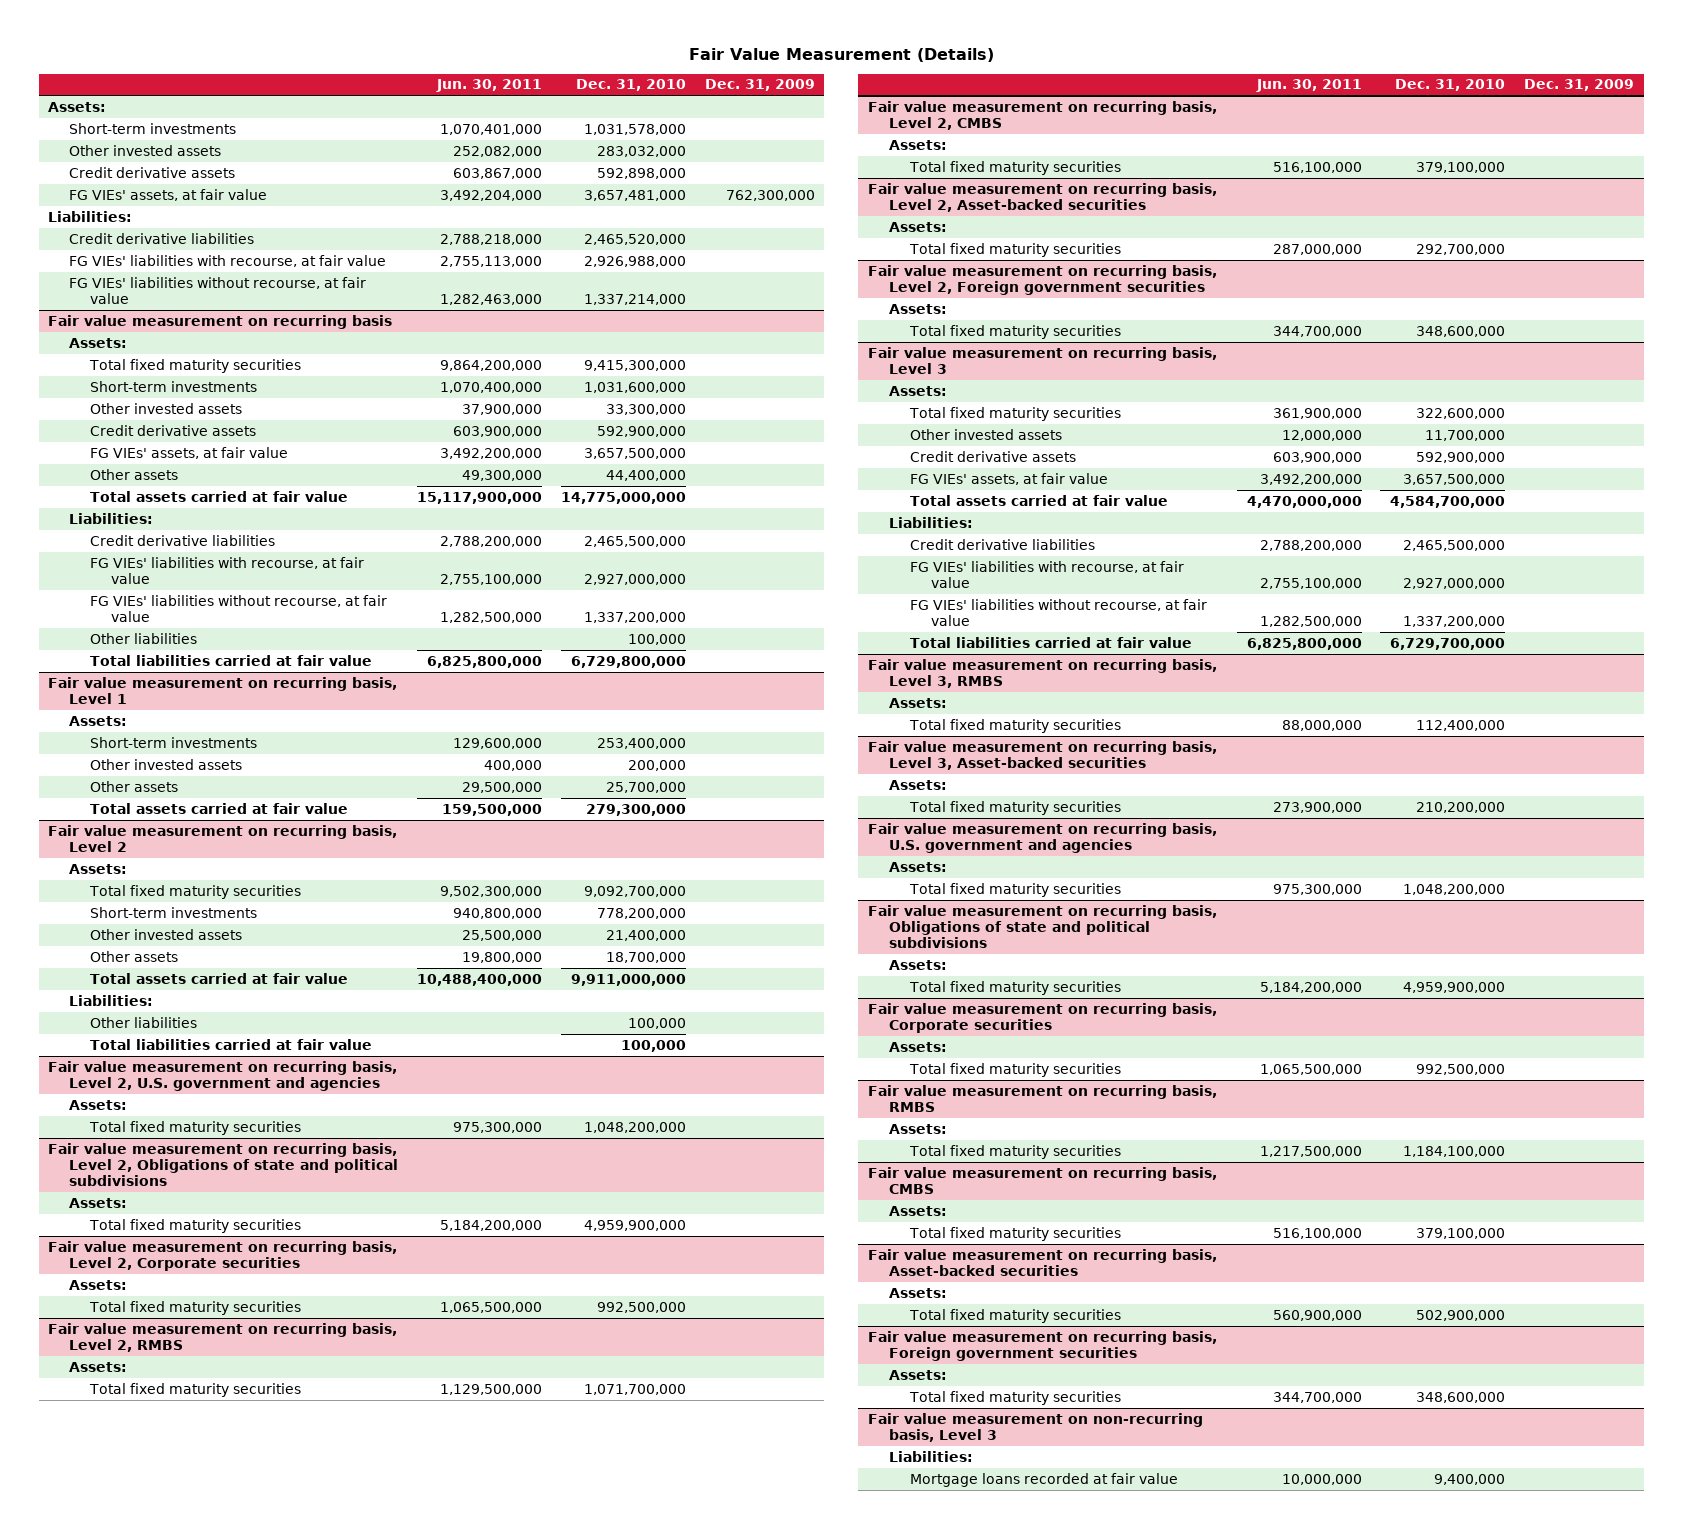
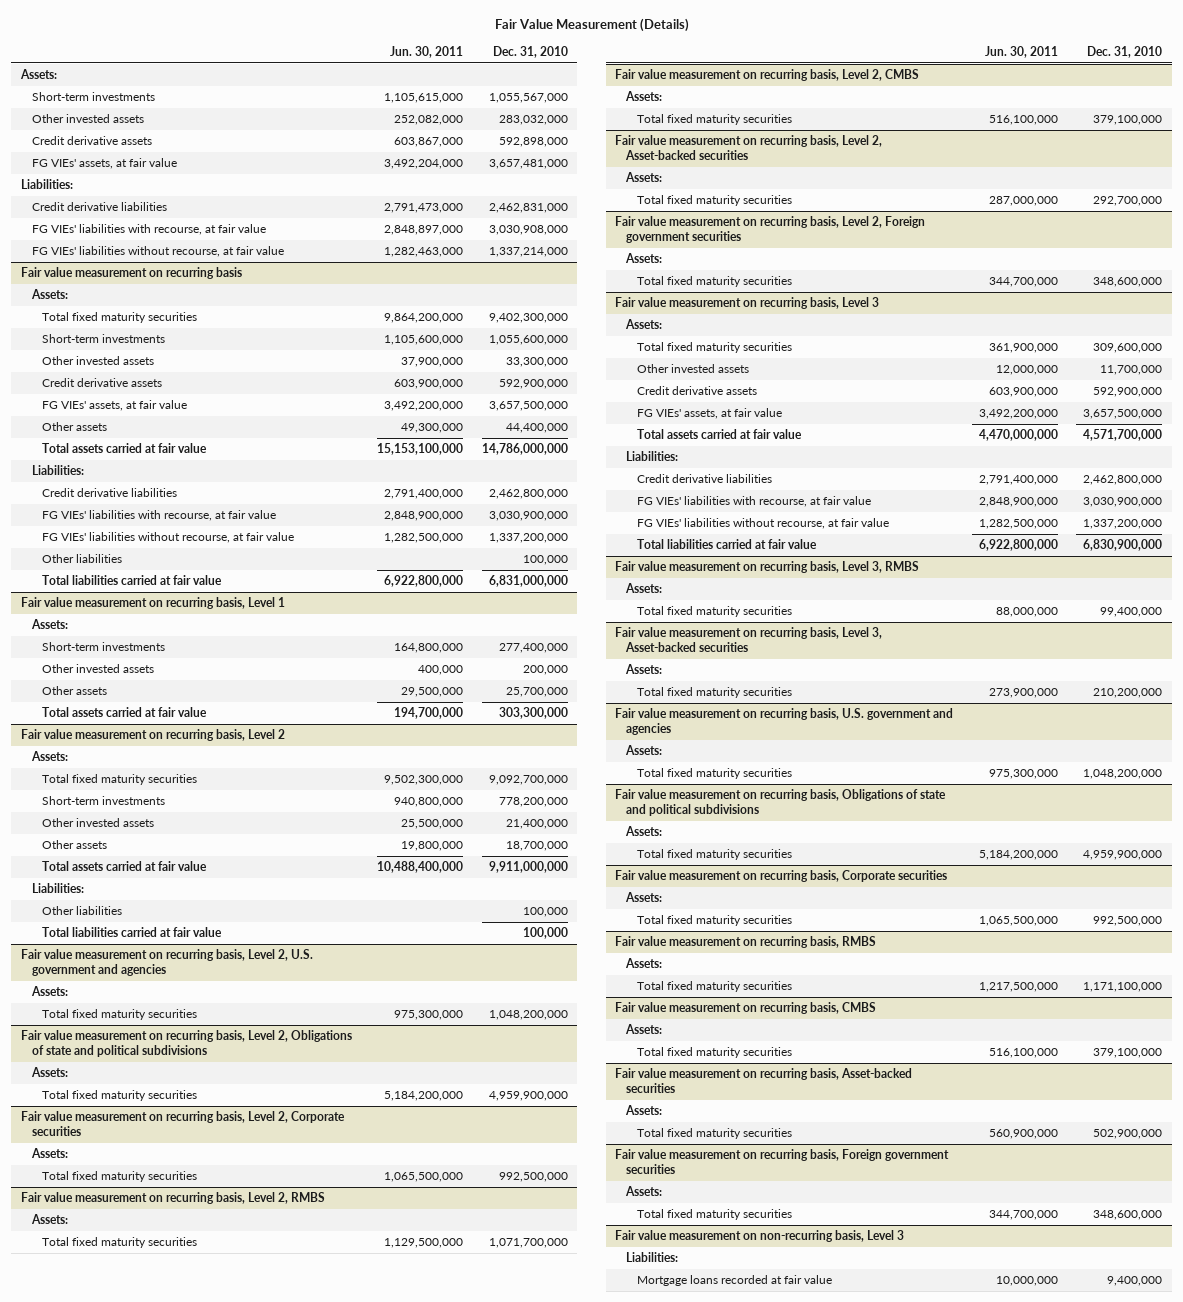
[704,79,815,92] Dec. 31, 2009 -> none
[439,123,542,135] 1,070,401,000 -> [384,93,464,104] 1,105,615,000
[583,123,686,135] 1,031,578,000 -> [488,93,568,104] 1,055,567,000
[439,233,542,245] 2,788,218,000 -> [384,203,464,214] 2,791,473,000
[583,233,686,245] 2,465,520,000 -> [488,203,568,214] 2,462,831,000
[439,255,542,267] 2,755,113,000 -> [384,225,464,236] 2,848,897,000
[583,255,686,267] 2,926,988,000 -> [488,225,568,236] 3,030,908,000
[583,359,686,371] 9,415,300,000 -> [488,313,568,324] 9,402,300,000
[439,381,542,393] 1,070,400,000 -> [384,335,464,346] 1,105,600,000
[583,381,686,393] 1,031,600,000 -> [488,335,568,346] 1,055,600,000
[416,491,542,504] 15,117,900,000 -> [377,443,464,456] 15,153,100,000
[560,491,686,504] 14,775,000,000 -> [481,443,568,456] 14,786,000,000
[439,535,542,547] 2,788,200,000 -> [384,489,464,500] 2,791,400,000
[583,535,686,547] 2,465,500,000 -> [488,489,568,500] 2,462,800,000
[439,573,542,585] 2,755,100,000 -> [384,511,464,522] 2,848,900,000
[583,573,686,585] 2,927,000,000 -> [488,511,568,522] 3,030,900,000
[426,655,542,668] 6,825,800,000 -> [384,575,464,588] 6,922,800,000
[570,655,686,668] 6,729,800,000 -> [488,575,568,588] 6,831,000,000
[452,737,542,749] 129,600,000 -> [394,643,464,654] 164,800,000
[596,737,686,749] 253,400,000 -> [498,643,568,654] 277,400,000
[441,803,542,816] 159,500,000 -> [394,707,464,720] 194,700,000
[585,803,686,816] 279,300,000 -> [498,707,568,720] 303,300,000
[1416,407,1506,419] 322,600,000 -> [1093,343,1163,354] 309,600,000
[1390,495,1506,508] 4,584,700,000 -> [1083,429,1163,442] 4,571,700,000
[1259,539,1362,551] 2,788,200,000 -> [978,475,1058,486] 2,791,400,000
[1403,539,1506,551] 2,465,500,000 -> [1083,475,1163,486] 2,462,800,000
[1259,577,1362,589] 2,755,100,000 -> [978,497,1058,508] 2,848,900,000
[1403,577,1506,589] 2,927,000,000 -> [1083,497,1163,508] 3,030,900,000
[1246,637,1362,650] 6,825,800,000 -> [978,539,1058,552] 6,922,800,000
[1390,637,1506,650] 6,729,700,000 -> [1083,539,1163,552] 6,830,900,000
[1416,719,1506,731] 112,400,000 -> [1100,607,1163,618] 99,400,000
[1403,1145,1506,1157] 1,184,100,000 -> [1083,982,1163,993] 1,171,100,000

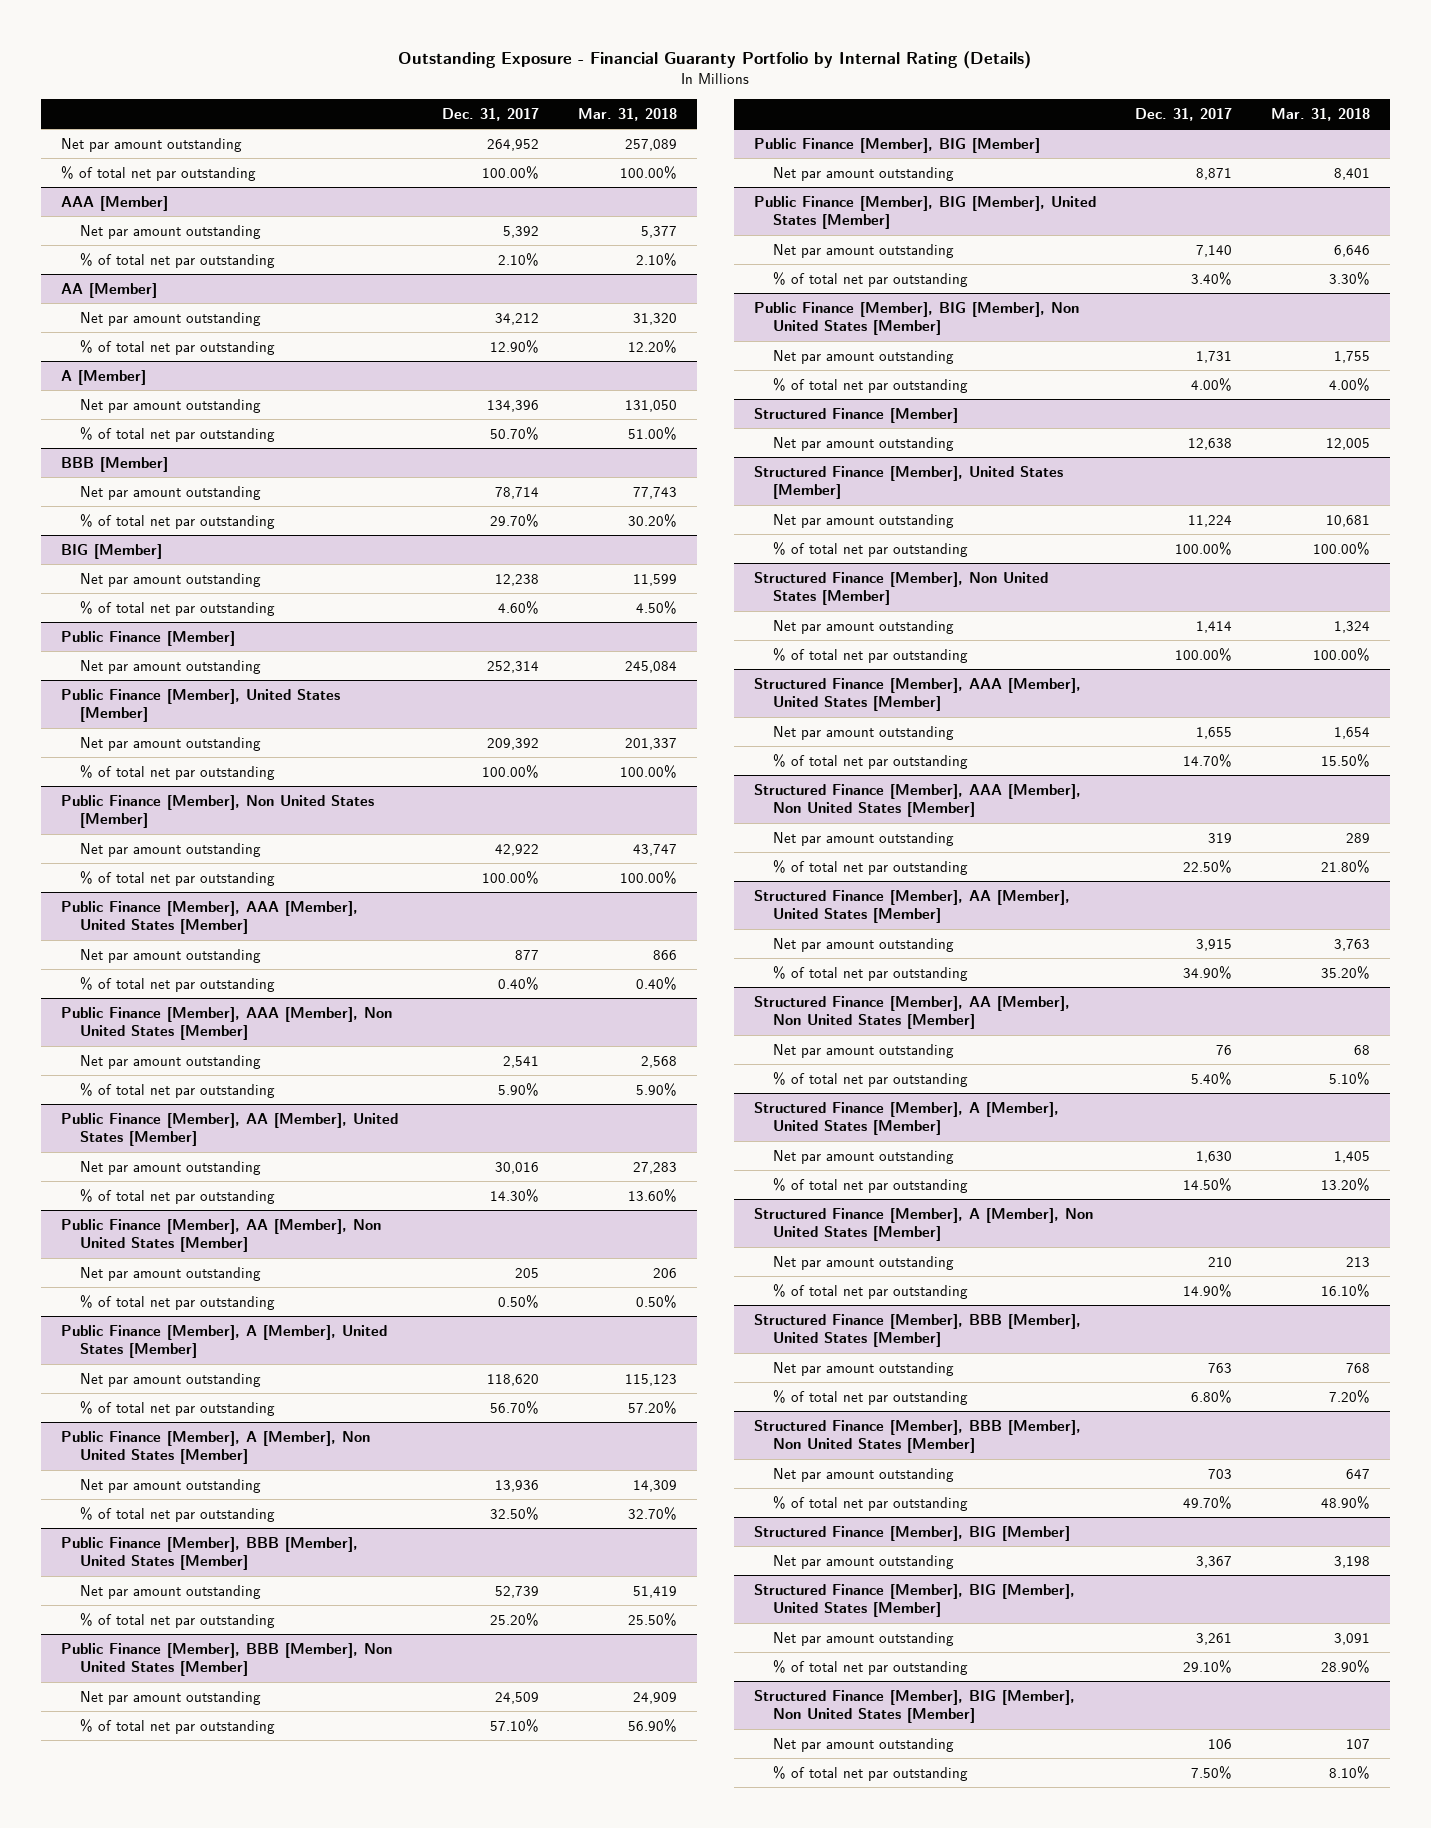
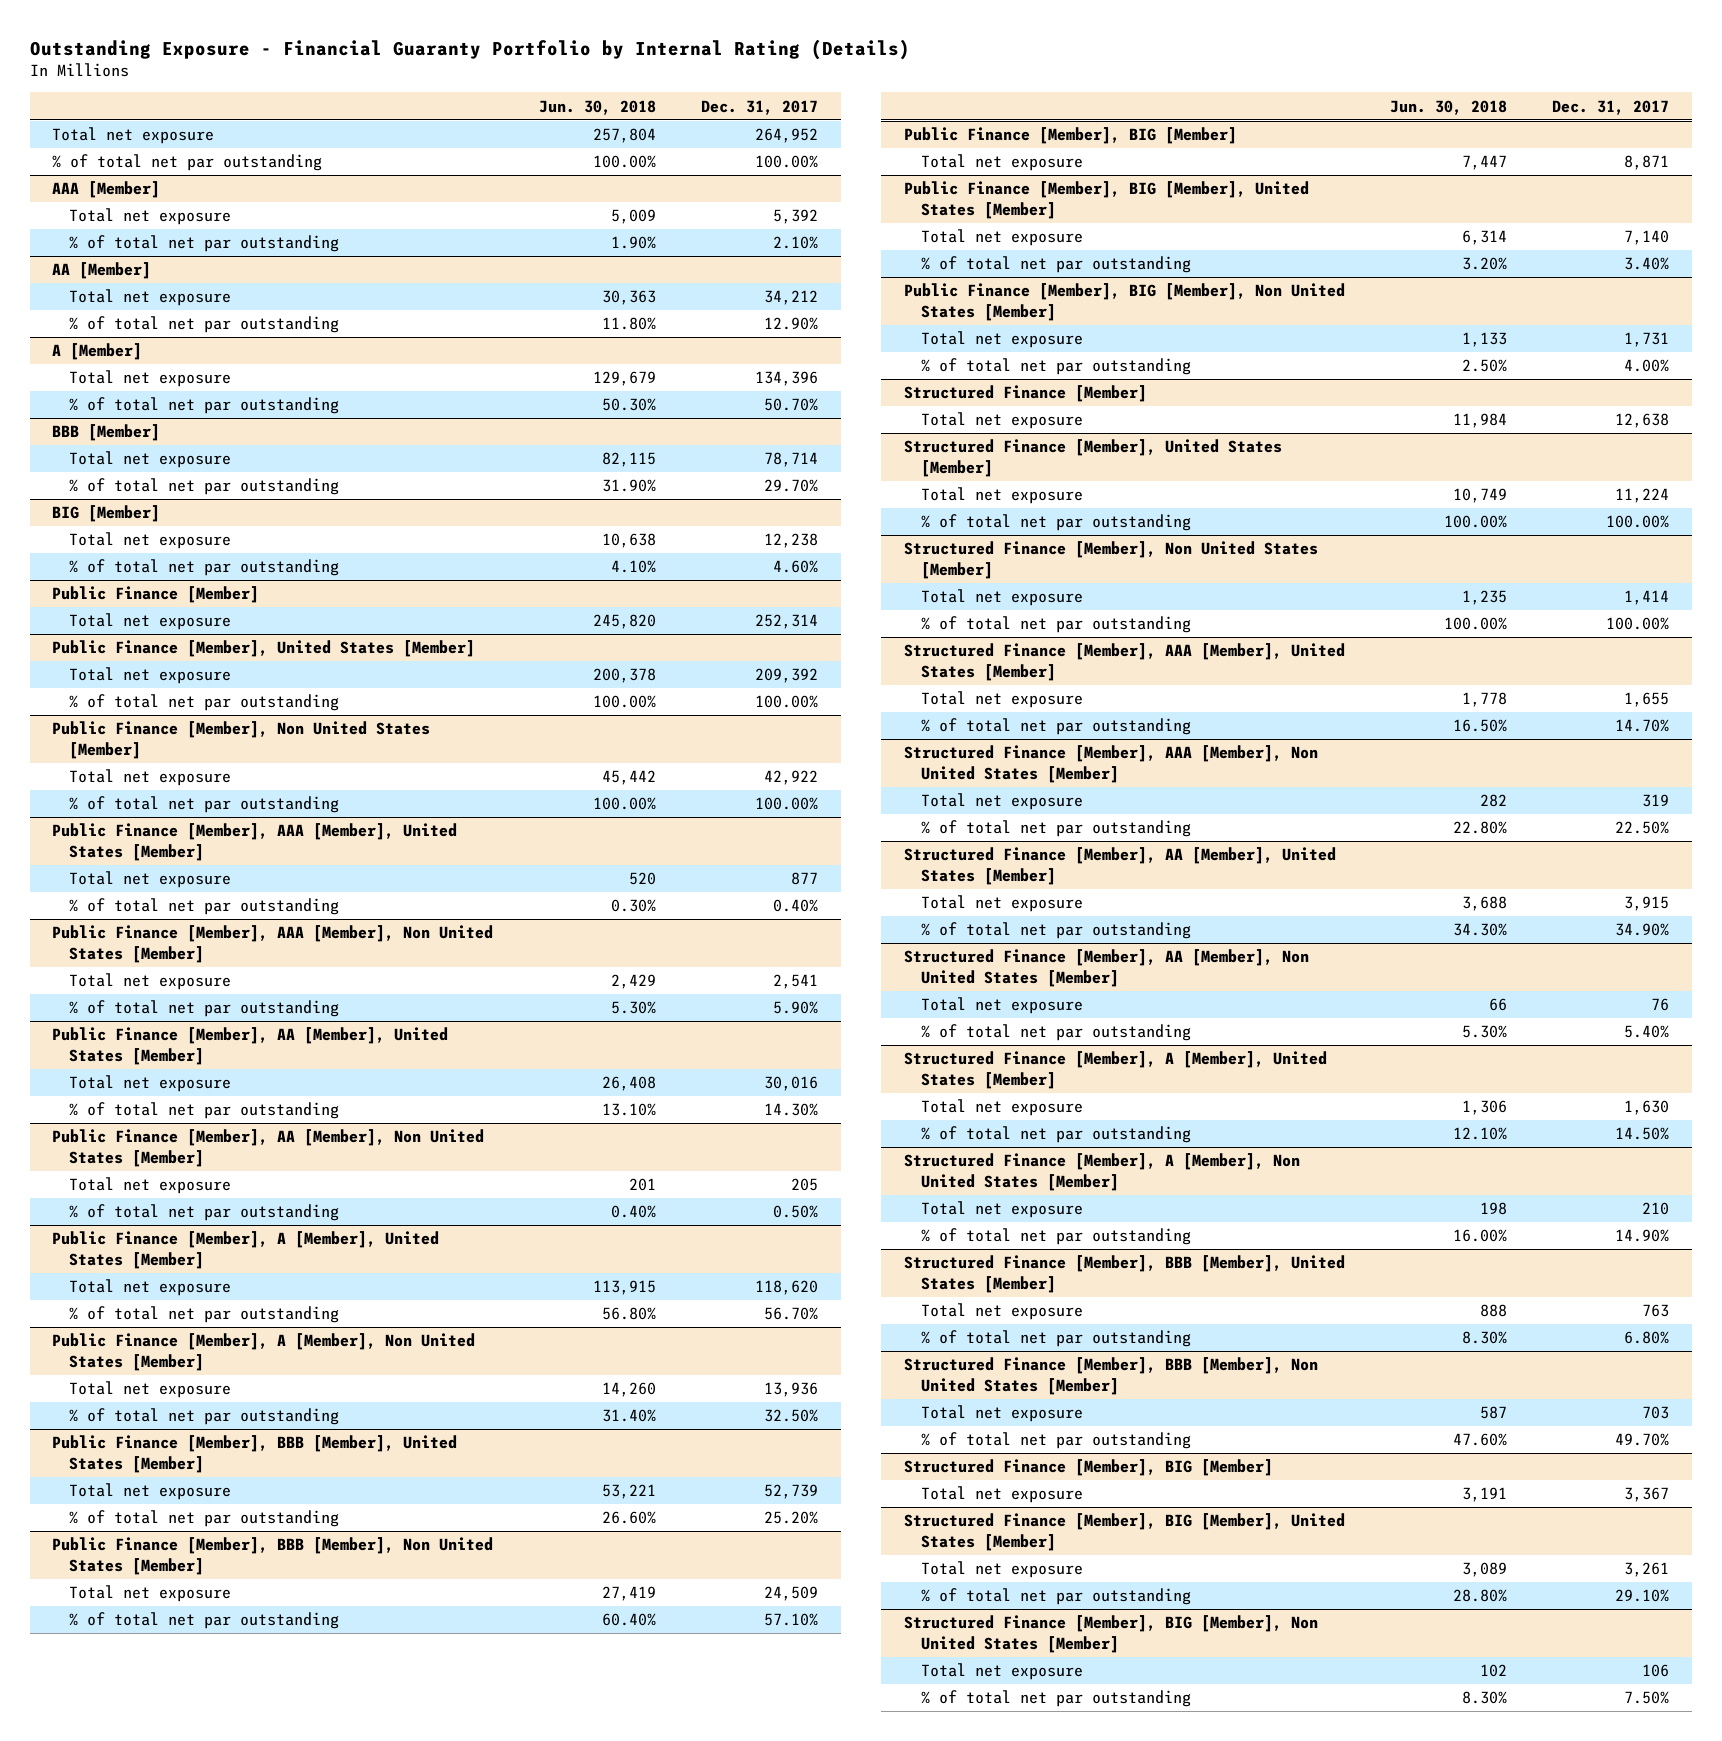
[578,107,678,121] Mar. 31, 2018 -> none
none -> [538,99,656,115] Jun. 30, 2018
[60,137,242,152] Net par amount outstanding -> [52,127,215,145] Total net exposure
[79,224,261,239] Net par amount outstanding -> [69,208,232,226] Total net exposure
[79,311,261,326] Net par amount outstanding -> [69,289,232,307] Total net exposure
[79,398,261,413] Net par amount outstanding -> [69,370,232,388] Total net exposure
[79,485,261,500] Net par amount outstanding -> [69,451,232,469] Total net exposure
[79,572,261,587] Net par amount outstanding -> [69,532,232,550] Total net exposure
[79,659,261,674] Net par amount outstanding -> [69,613,232,631] Total net exposure
[79,736,261,751] Net par amount outstanding -> [69,667,232,685] Total net exposure
[79,842,261,857] Net par amount outstanding -> [69,769,232,787] Total net exposure
[79,948,261,963] Net par amount outstanding -> [69,871,232,889] Total net exposure
[79,1054,261,1069] Net par amount outstanding -> [69,973,232,991] Total net exposure
[79,1160,261,1175] Net par amount outstanding -> [69,1075,232,1093] Total net exposure
[79,1266,261,1281] Net par amount outstanding -> [69,1177,232,1195] Total net exposure
[79,1372,261,1387] Net par amount outstanding -> [69,1279,232,1297] Total net exposure
[79,1478,261,1493] Net par amount outstanding -> [69,1381,232,1399] Total net exposure
[79,1584,261,1599] Net par amount outstanding -> [69,1483,232,1501] Total net exposure
[79,1690,261,1705] Net par amount outstanding -> [69,1585,232,1603] Total net exposure
[772,166,954,181] Net par amount outstanding -> [920,154,1083,172] Total net exposure
[772,243,954,258] Net par amount outstanding -> [920,229,1083,247] Total net exposure
[772,349,954,364] Net par amount outstanding -> [920,331,1083,349] Total net exposure
[772,436,954,451] Net par amount outstanding -> [920,412,1083,430] Total net exposure
[772,513,954,528] Net par amount outstanding -> [920,487,1083,505] Total net exposure
[772,619,954,634] Net par amount outstanding -> [920,589,1083,607] Total net exposure
[772,725,954,740] Net par amount outstanding -> [920,691,1083,709] Total net exposure
[772,831,954,846] Net par amount outstanding -> [920,793,1083,811] Total net exposure
[772,937,954,952] Net par amount outstanding -> [920,895,1083,913] Total net exposure
[772,1043,954,1058] Net par amount outstanding -> [920,997,1083,1015] Total net exposure
[772,1149,954,1164] Net par amount outstanding -> [920,1099,1083,1117] Total net exposure
[772,1255,954,1270] Net par amount outstanding -> [920,1201,1083,1219] Total net exposure
[772,1361,954,1376] Net par amount outstanding -> [920,1303,1083,1321] Total net exposure
[772,1467,954,1482] Net par amount outstanding -> [920,1405,1083,1423] Total net exposure
[772,1554,954,1569] Net par amount outstanding -> [920,1486,1083,1504] Total net exposure
[772,1631,954,1646] Net par amount outstanding -> [920,1561,1083,1579] Total net exposure
[772,1737,954,1752] Net par amount outstanding -> [920,1663,1083,1681] Total net exposure

